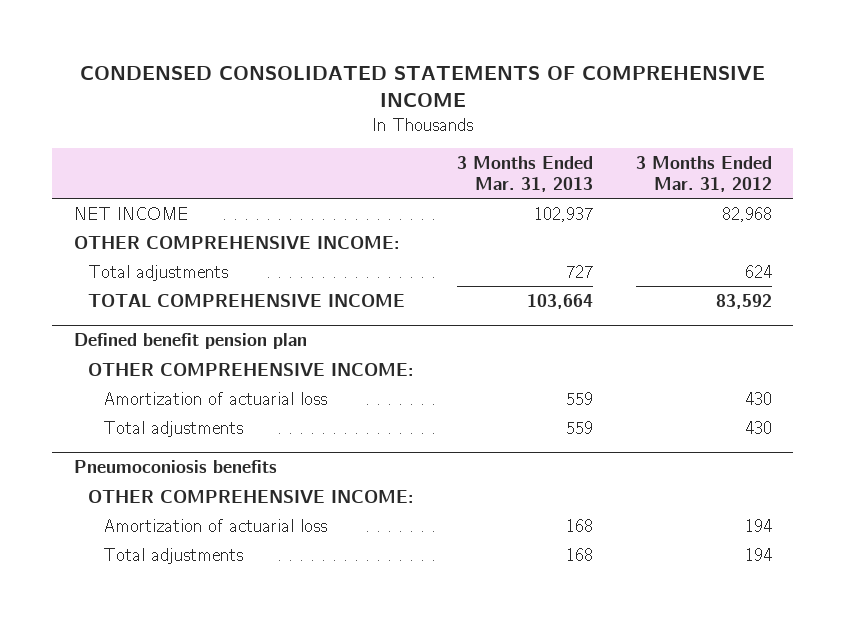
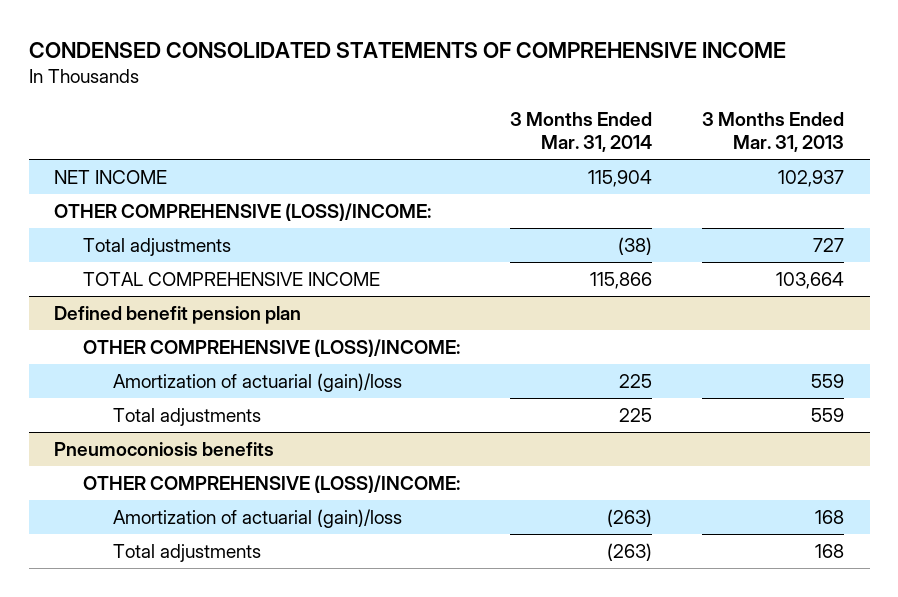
[635,155,772,192] 3 Months Ended Mar. 31, 2012 -> none
none -> [510,111,653,153] 3 Months Ended Mar. 31, 2014
[73,235,400,249] OTHER COMPREHENSIVE INCOME: -> [53,202,431,221] OTHER COMPREHENSIVE (LOSS)/INCOME:
[88,362,415,376] OTHER COMPREHENSIVE INCOME: -> [83,338,461,357] OTHER COMPREHENSIVE (LOSS)/INCOME:
[103,391,328,405] Amortization of actuarial loss -> [112,372,402,392] Amortization of actuarial (gain)/loss
[88,489,415,503] OTHER COMPREHENSIVE INCOME: -> [83,474,461,493] OTHER COMPREHENSIVE (LOSS)/INCOME:
[103,518,328,532] Amortization of actuarial loss -> [112,508,402,528] Amortization of actuarial (gain)/loss

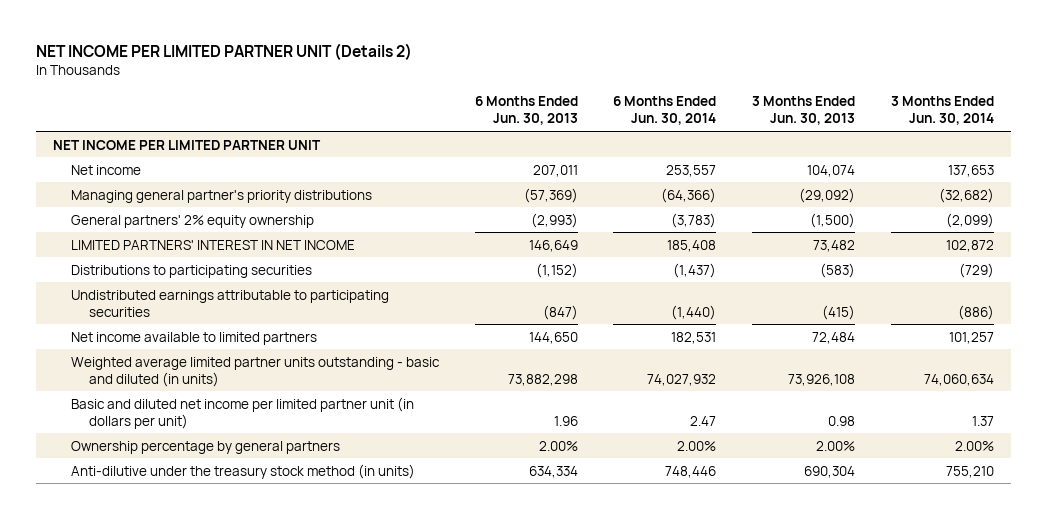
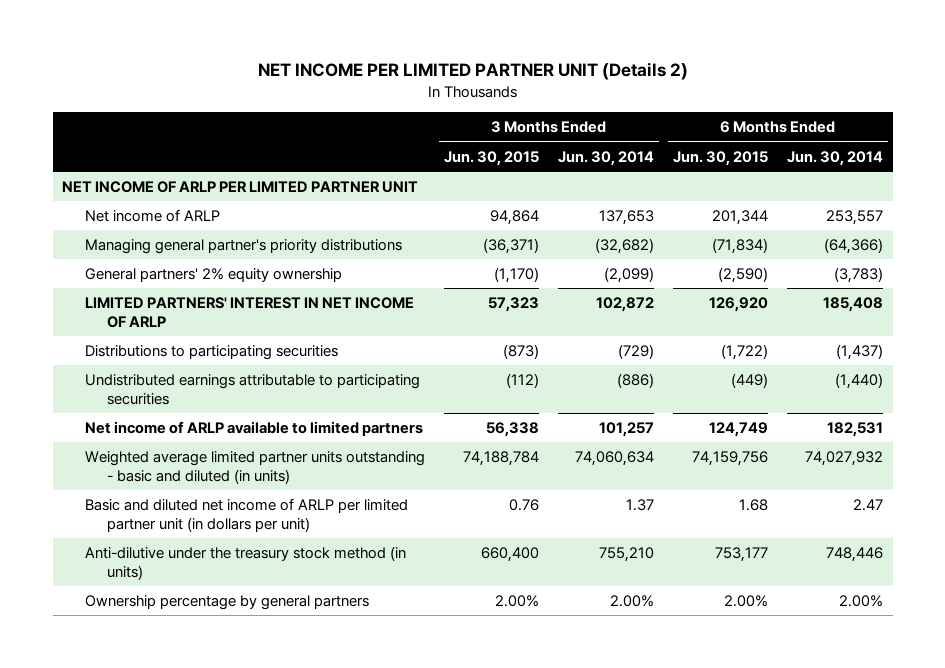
[474,96,578,126] 6 Months Ended Jun. 30, 2013 -> none
[751,96,855,126] 3 Months Ended Jun. 30, 2013 -> none
none -> [443,150,539,166] Jun. 30, 2015
none -> [673,150,769,166] Jun. 30, 2015
[53,139,322,150] NET INCOME PER LIMITED PARTNER UNIT -> [62,181,419,194] NET INCOME OF ARLP PER LIMITED PARTNER UNIT
[71,164,142,175] Net income -> [84,209,220,223] Net income of ARLP
[71,239,356,250] LIMITED PARTNERS' INTEREST IN NET INCOME -> [84,297,414,328] LIMITED PARTNERS' INTEREST IN NET INCOME OF ARLP
[71,331,318,345] Net income available to limited partners -> [84,421,423,437] Net income of ARLP available to limited partners
[71,396,415,429] Basic and diluted net income per limited partner unit (in dollars per unit) -> [84,498,408,532] Basic and diluted net income of ARLP per limited partner unit (in dollars per unit)
[71,440,341,454] Ownership percentage by general partners -> [84,595,369,611] Ownership percentage by general partners

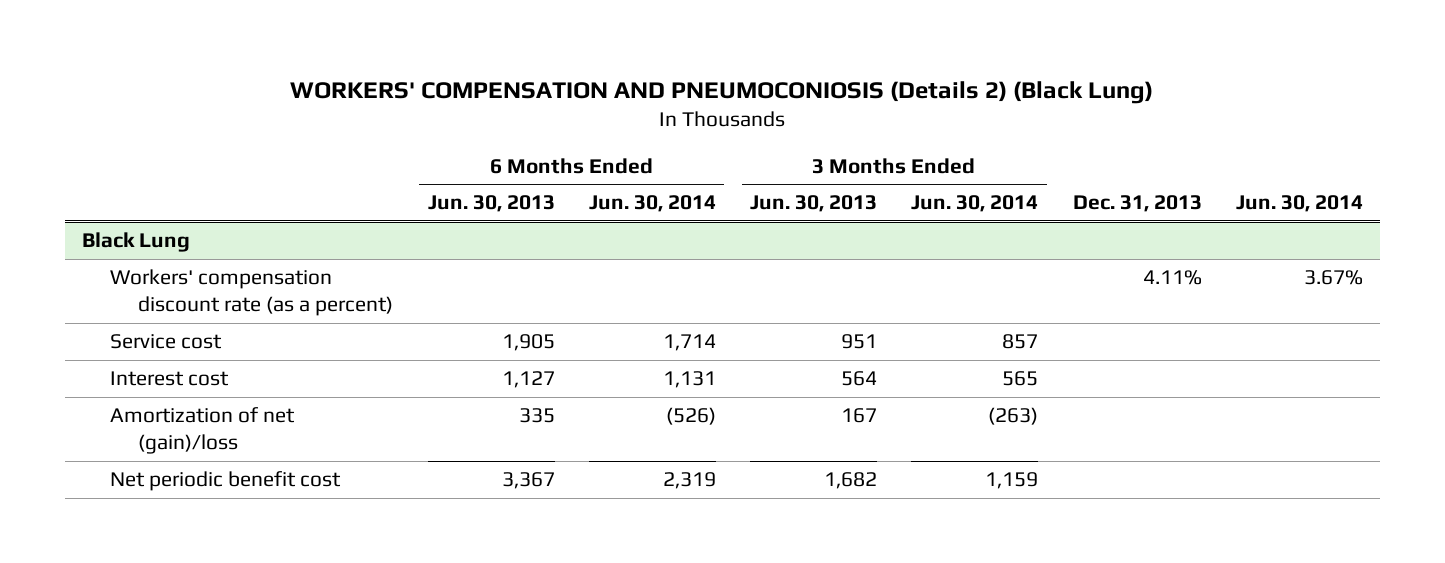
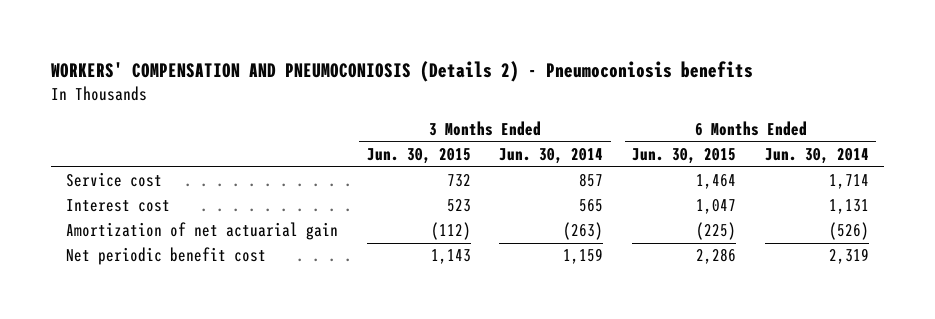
[290,80,1154,104] WORKERS' COMPENSATION AND PNEUMOCONIOSIS (Details 2) (Black Lung) -> [51,61,754,83] WORKERS' COMPENSATION AND PNEUMOCONIOSIS (Details 2) - Pneumoconiosis benefits
[427,195,555,213] Jun. 30, 2013 -> none
[750,195,878,213] Jun. 30, 2013 -> none
[1072,195,1202,213] Dec. 31, 2013 -> none
[1235,195,1363,213] Jun. 30, 2014 -> none
none -> [366,148,471,165] Jun. 30, 2015
none -> [632,148,737,165] Jun. 30, 2015
[82,232,191,253] Black Lung -> none
[110,269,394,317] Workers' compensation discount rate (as a percent) -> none
[110,407,296,455] Amortization of net (gain)/loss -> [65,222,338,241] Amortization of net actuarial gain

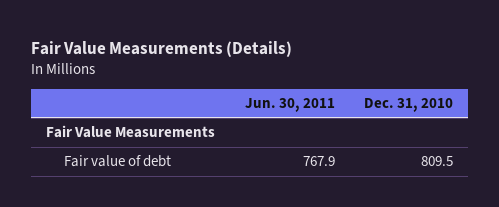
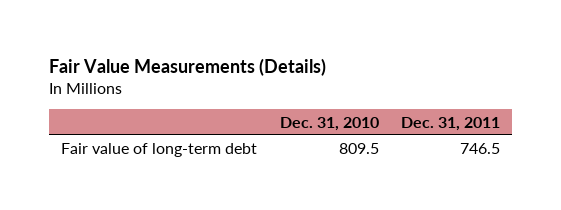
[244,98,335,113] Jun. 30, 2011 -> none
none -> [401,116,501,131] Dec. 31, 2011
[46,125,216,139] Fair Value Measurements -> none
[64,155,172,168] Fair value of debt -> [60,143,257,158] Fair value of long-term debt

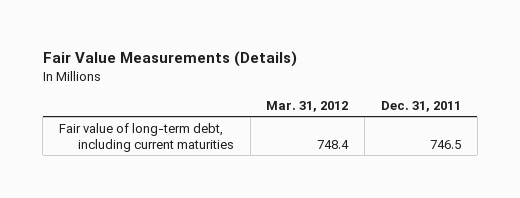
[279,116,379,131] Dec. 31, 2010 -> none
none -> [266,100,349,112] Mar. 31, 2012
[60,143,257,158] Fair value of long-term debt -> [59,122,234,152] Fair value of long-term debt, including current maturities

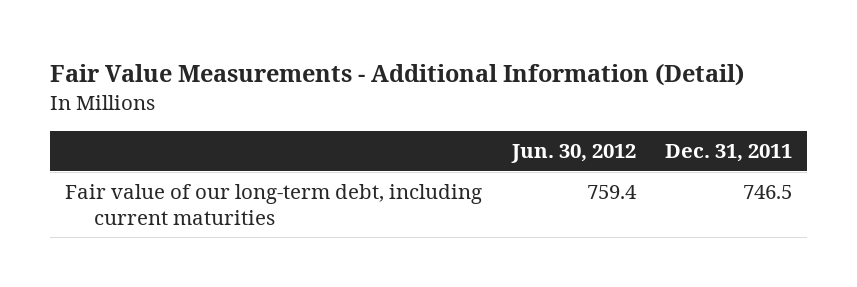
[42,51,297,68] Fair Value Measurements (Details) -> [50,63,745,87] Fair Value Measurements - Additional Information (Detail)
[266,100,349,112] Mar. 31, 2012 -> none
none -> [510,144,636,164] Jun. 30, 2012
[59,122,234,152] Fair value of long-term debt, including current maturities -> [65,184,483,225] Fair value of our long-term debt, including current maturities

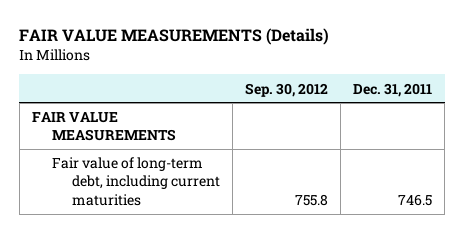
[50,63,745,87] Fair Value Measurements - Additional Information (Detail) -> [19,28,330,46] FAIR VALUE MEASUREMENTS (Details)
[510,144,636,164] Jun. 30, 2012 -> none
none -> [244,82,328,97] Sep. 30, 2012
none -> [31,112,176,142] FAIR VALUE MEASUREMENTS
[65,184,483,225] Fair value of our long-term debt, including current maturities -> [51,157,220,206] Fair value of long-term debt, including current maturities

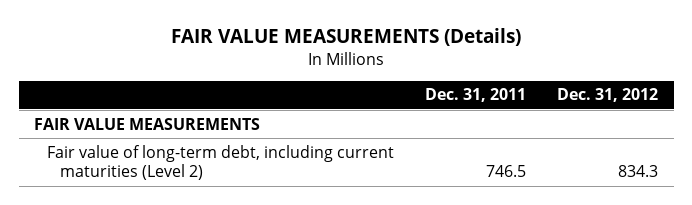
[244,82,328,97] Sep. 30, 2012 -> none
none -> [557,88,659,103] Dec. 31, 2012
[51,157,220,206] Fair value of long-term debt, including current maturities -> [47,144,395,181] Fair value of long-term debt, including current maturities (Level 2)

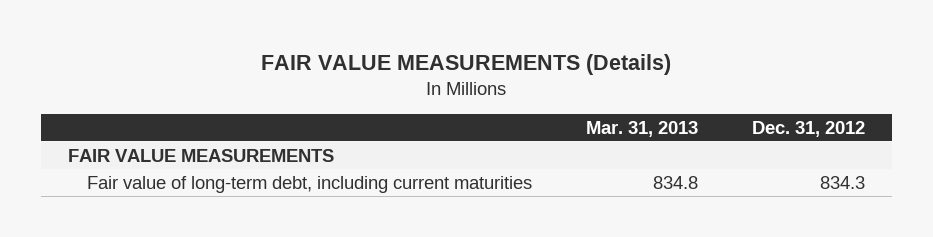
[425,88,527,103] Dec. 31, 2011 -> none
none -> [585,120,698,137] Mar. 31, 2013
[47,144,395,181] Fair value of long-term debt, including current maturities (Level 2) -> [86,175,532,193] Fair value of long-term debt, including current maturities

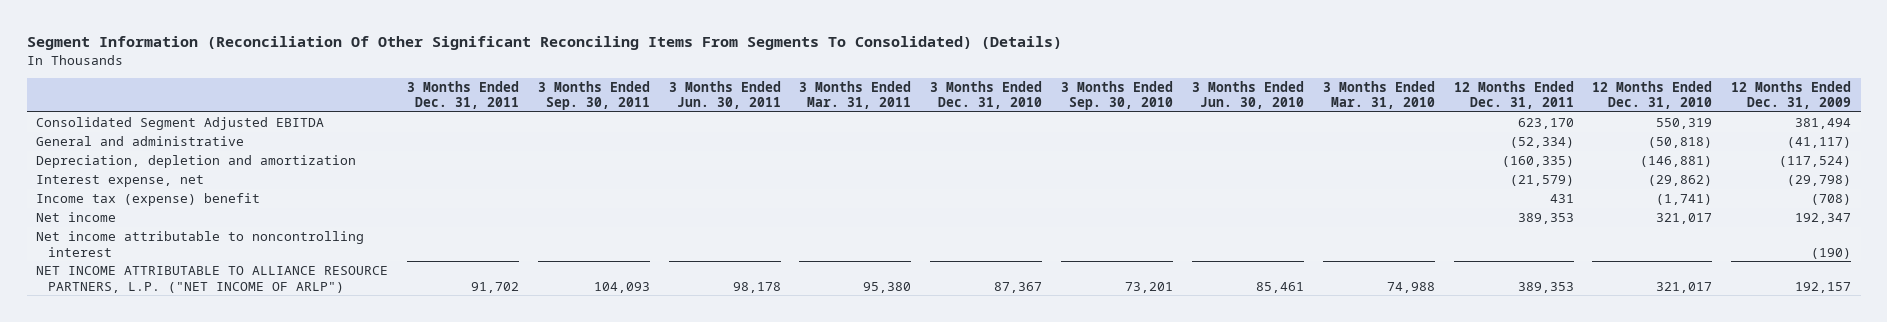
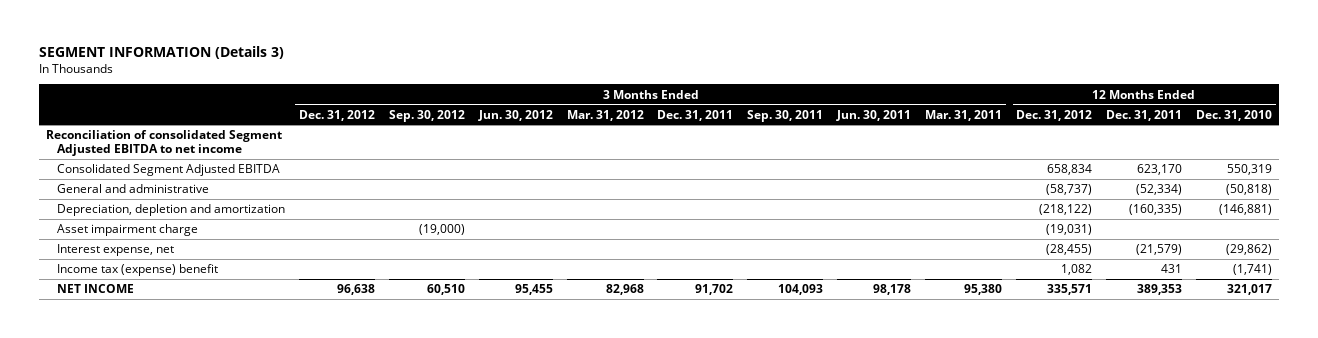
[26,36,1062,51] Segment Information (Reconciliation Of Other Significant Reconciling Items From Segments To Consolidated) (Details) -> [38,45,284,59] SEGMENT INFORMATION (Details 3)
[930,80,1043,110] 3 Months Ended Dec. 31, 2010 -> none
[1061,80,1174,111] 3 Months Ended Sep. 30, 2010 -> none
[1191,80,1304,110] 3 Months Ended Jun. 30, 2010 -> none
[1322,80,1435,110] 3 Months Ended Mar. 31, 2010 -> none
[1731,80,1852,110] 12 Months Ended Dec. 31, 2009 -> none
none -> [298,109,375,121] Dec. 31, 2012
none -> [388,109,465,122] Sep. 30, 2012
none -> [477,109,553,121] Jun. 30, 2012
none -> [566,109,644,121] Mar. 31, 2012
none -> [1016,109,1093,121] Dec. 31, 2012
none -> [45,130,282,157] Reconciliation of consolidated Segment Adjusted EBITDA to net income
none -> [56,224,198,237] Asset impairment charge
[36,212,117,223] Net income -> none
[36,231,365,257] Net income attributable to noncontrolling interest -> none
[36,266,389,293] NET INCOME ATTRIBUTABLE TO ALLIANCE RESOURCE PARTNERS, L.P. ("NET INCOME OF ARLP") -> [56,284,134,294] NET INCOME

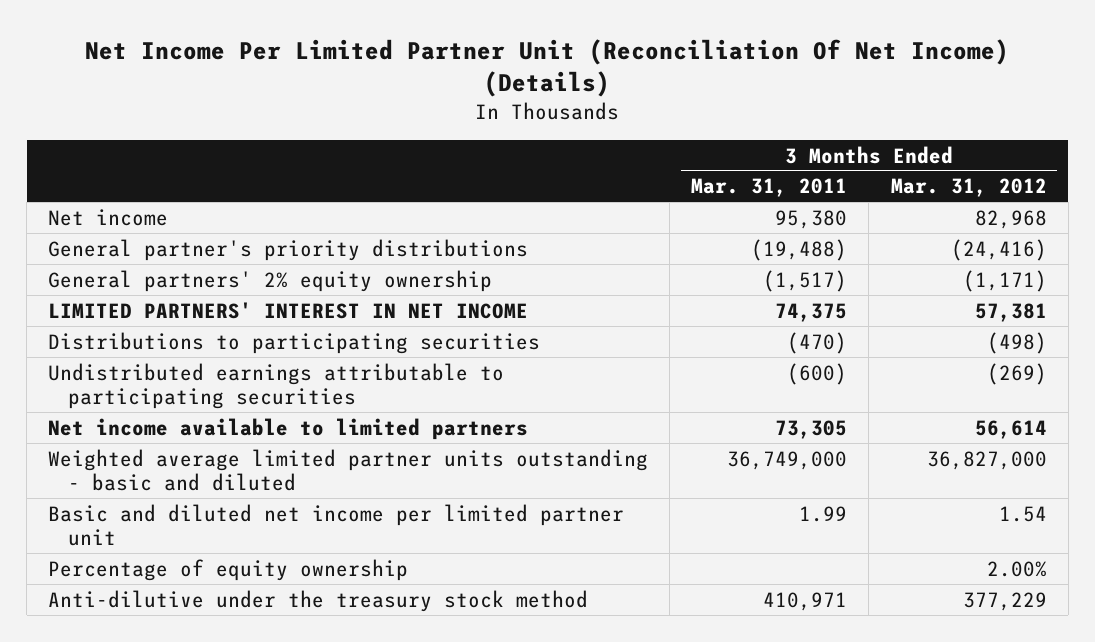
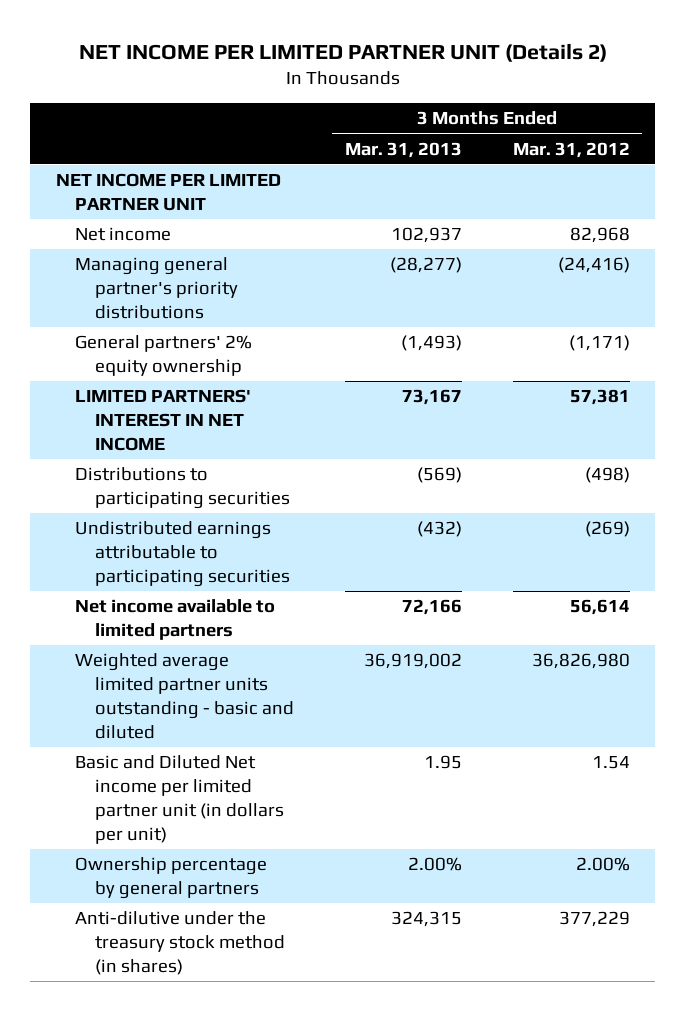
[85,38,1010,98] Net Income Per Limited Partner Unit (Reconciliation Of Net Income) (Details) -> [78,43,607,63] NET INCOME PER LIMITED PARTNER UNIT (Details 2)
[691,178,848,198] Mar. 31, 2011 -> none
none -> [344,141,462,158] Mar. 31, 2013
none -> [55,173,281,212] NET INCOME PER LIMITED PARTNER UNIT
[48,238,529,261] General partner's priority distributions -> [75,257,238,320] Managing general partner's priority distributions
[48,558,409,581] Percentage of equity ownership -> none
[926,450,1047,470] 36,827,000 -> [531,653,630,670] 36,826,980
[48,503,625,547] Basic and diluted net income per limited partner unit -> [75,755,284,845] Basic and Diluted Net income per limited partner unit (in dollars per unit)
none -> [75,857,268,900] Ownership percentage by general partners
[48,589,589,612] Anti-dilutive under the treasury stock method -> [75,911,285,976] Anti-dilutive under the treasury stock method (in shares)

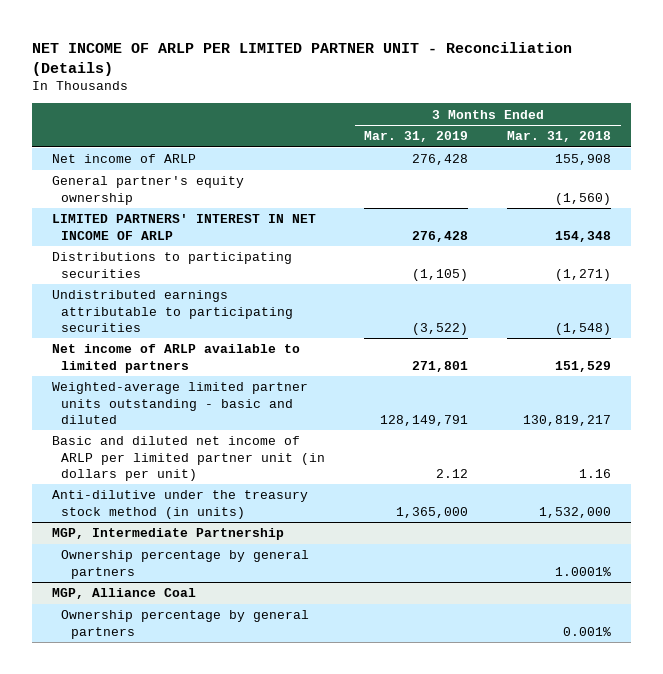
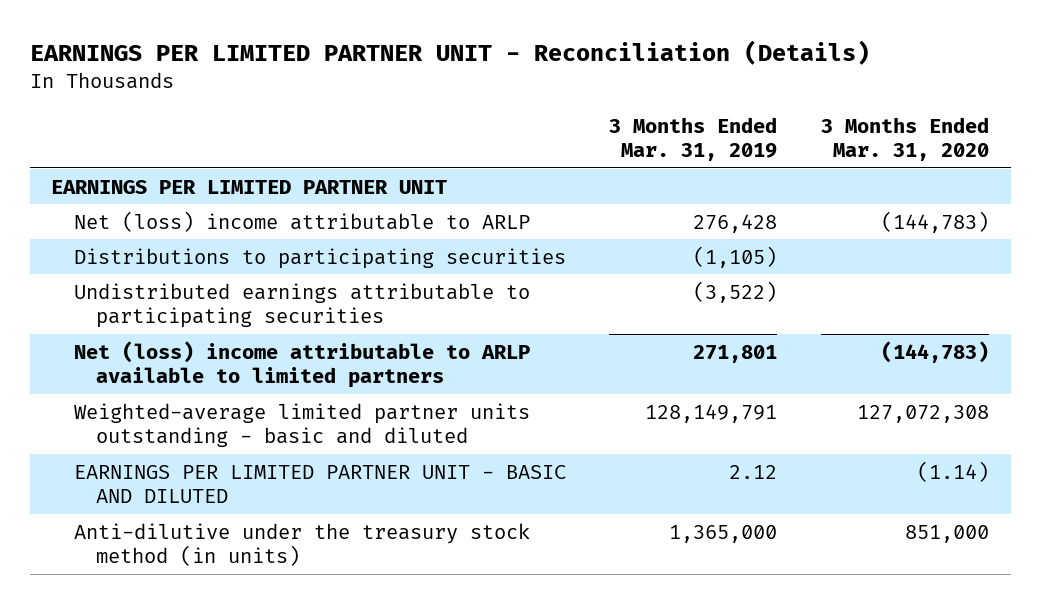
[32,41,573,76] NET INCOME OF ARLP PER LIMITED PARTNER UNIT - Reconciliation (Details) -> [29,39,870,65] EARNINGS PER LIMITED PARTNER UNIT - Reconciliation (Details)
[507,131,612,143] Mar. 31, 2018 -> none
none -> [820,116,989,161] 3 Months Ended Mar. 31, 2020
[51,176,244,205] General partner's equity ownership -> none
[51,214,316,240] LIMITED PARTNERS' INTEREST IN NET INCOME OF ARLP -> none
none -> [51,179,448,194] EARNINGS PER LIMITED PARTNER UNIT
[51,154,196,164] Net income of ARLP -> [73,210,530,232] Net (loss) income attributable to ARLP
[51,344,300,373] Net income of ARLP available to limited partners -> [73,340,530,388] Net (loss) income attributable to ARLP available to limited partners
[51,436,326,481] Basic and diluted net income of ARLP per limited partner unit (in dollars per unit) -> [73,464,566,503] EARNINGS PER LIMITED PARTNER UNIT - BASIC AND DILUTED
[51,528,284,541] MGP, Intermediate Partnership -> none
[61,550,310,579] Ownership percentage by general partners -> none
[51,588,196,600] MGP, Alliance Coal -> none
[61,610,310,639] Ownership percentage by general partners -> none

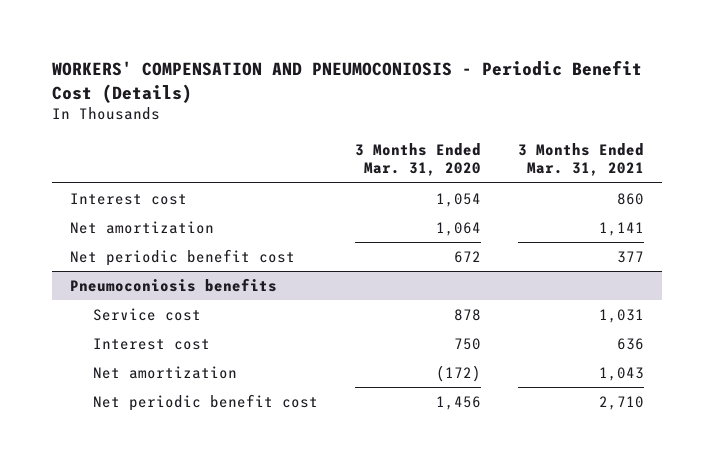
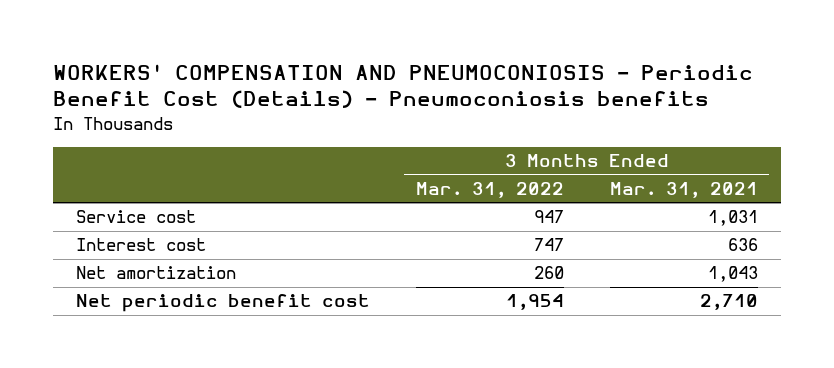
[51,60,642,103] WORKERS' COMPENSATION AND PNEUMOCONIOSIS - Periodic Benefit Cost (Details) -> [52,63,753,109] WORKERS' COMPENSATION AND PNEUMOCONIOSIS - Periodic Benefit Cost (Details) - Pneumoconiosis benefits
[354,142,481,177] 3 Months Ended Mar. 31, 2020 -> none
none -> [415,181,564,198] Mar. 31, 2022
[69,192,187,205] Interest cost -> none
[69,220,214,234] Net amortization -> none
[69,248,295,266] Net periodic benefit cost -> none
[69,277,277,292] Pneumoconiosis benefits -> none

